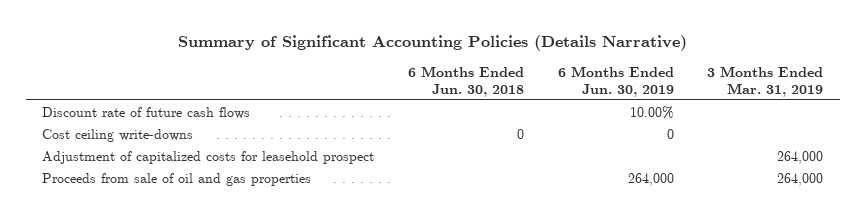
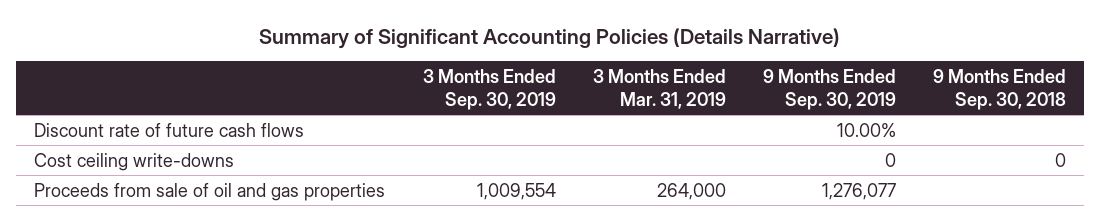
[408,66,525,97] 6 Months Ended Jun. 30, 2018 -> none
[557,66,674,97] 6 Months Ended Jun. 30, 2019 -> none
none -> [422,68,556,110] 3 Months Ended Sep. 30, 2019
none -> [762,68,896,110] 9 Months Ended Sep. 30, 2019
none -> [932,68,1066,110] 9 Months Ended Sep. 30, 2018
[42,150,375,164] Adjustment of capitalized costs for leasehold prospect -> none

